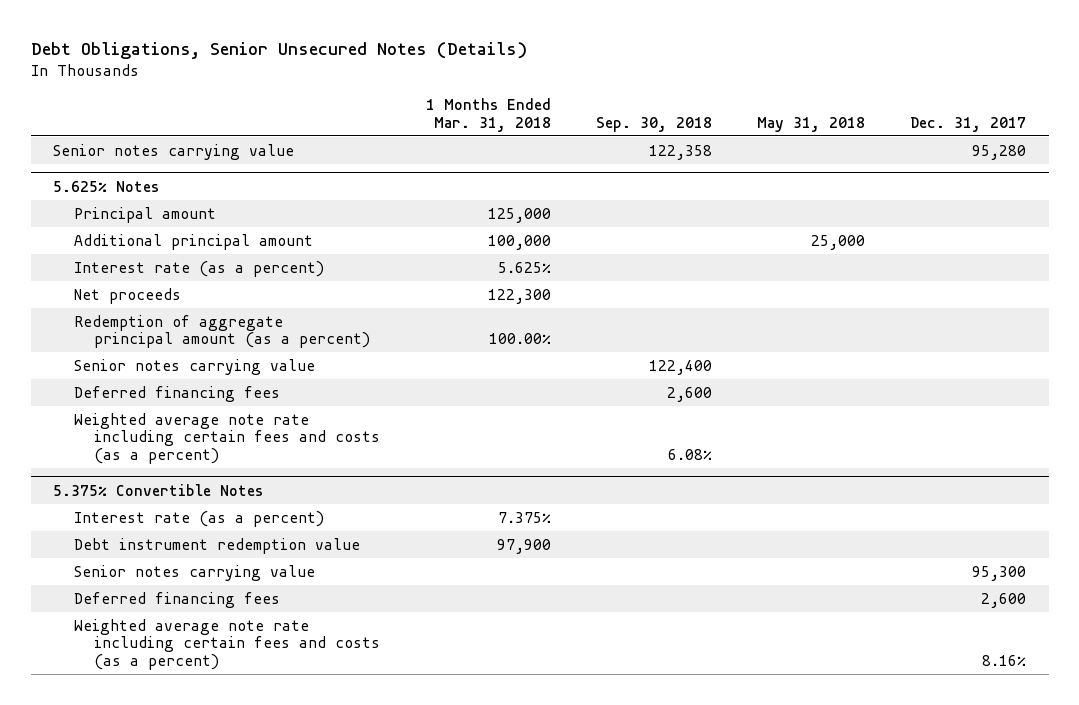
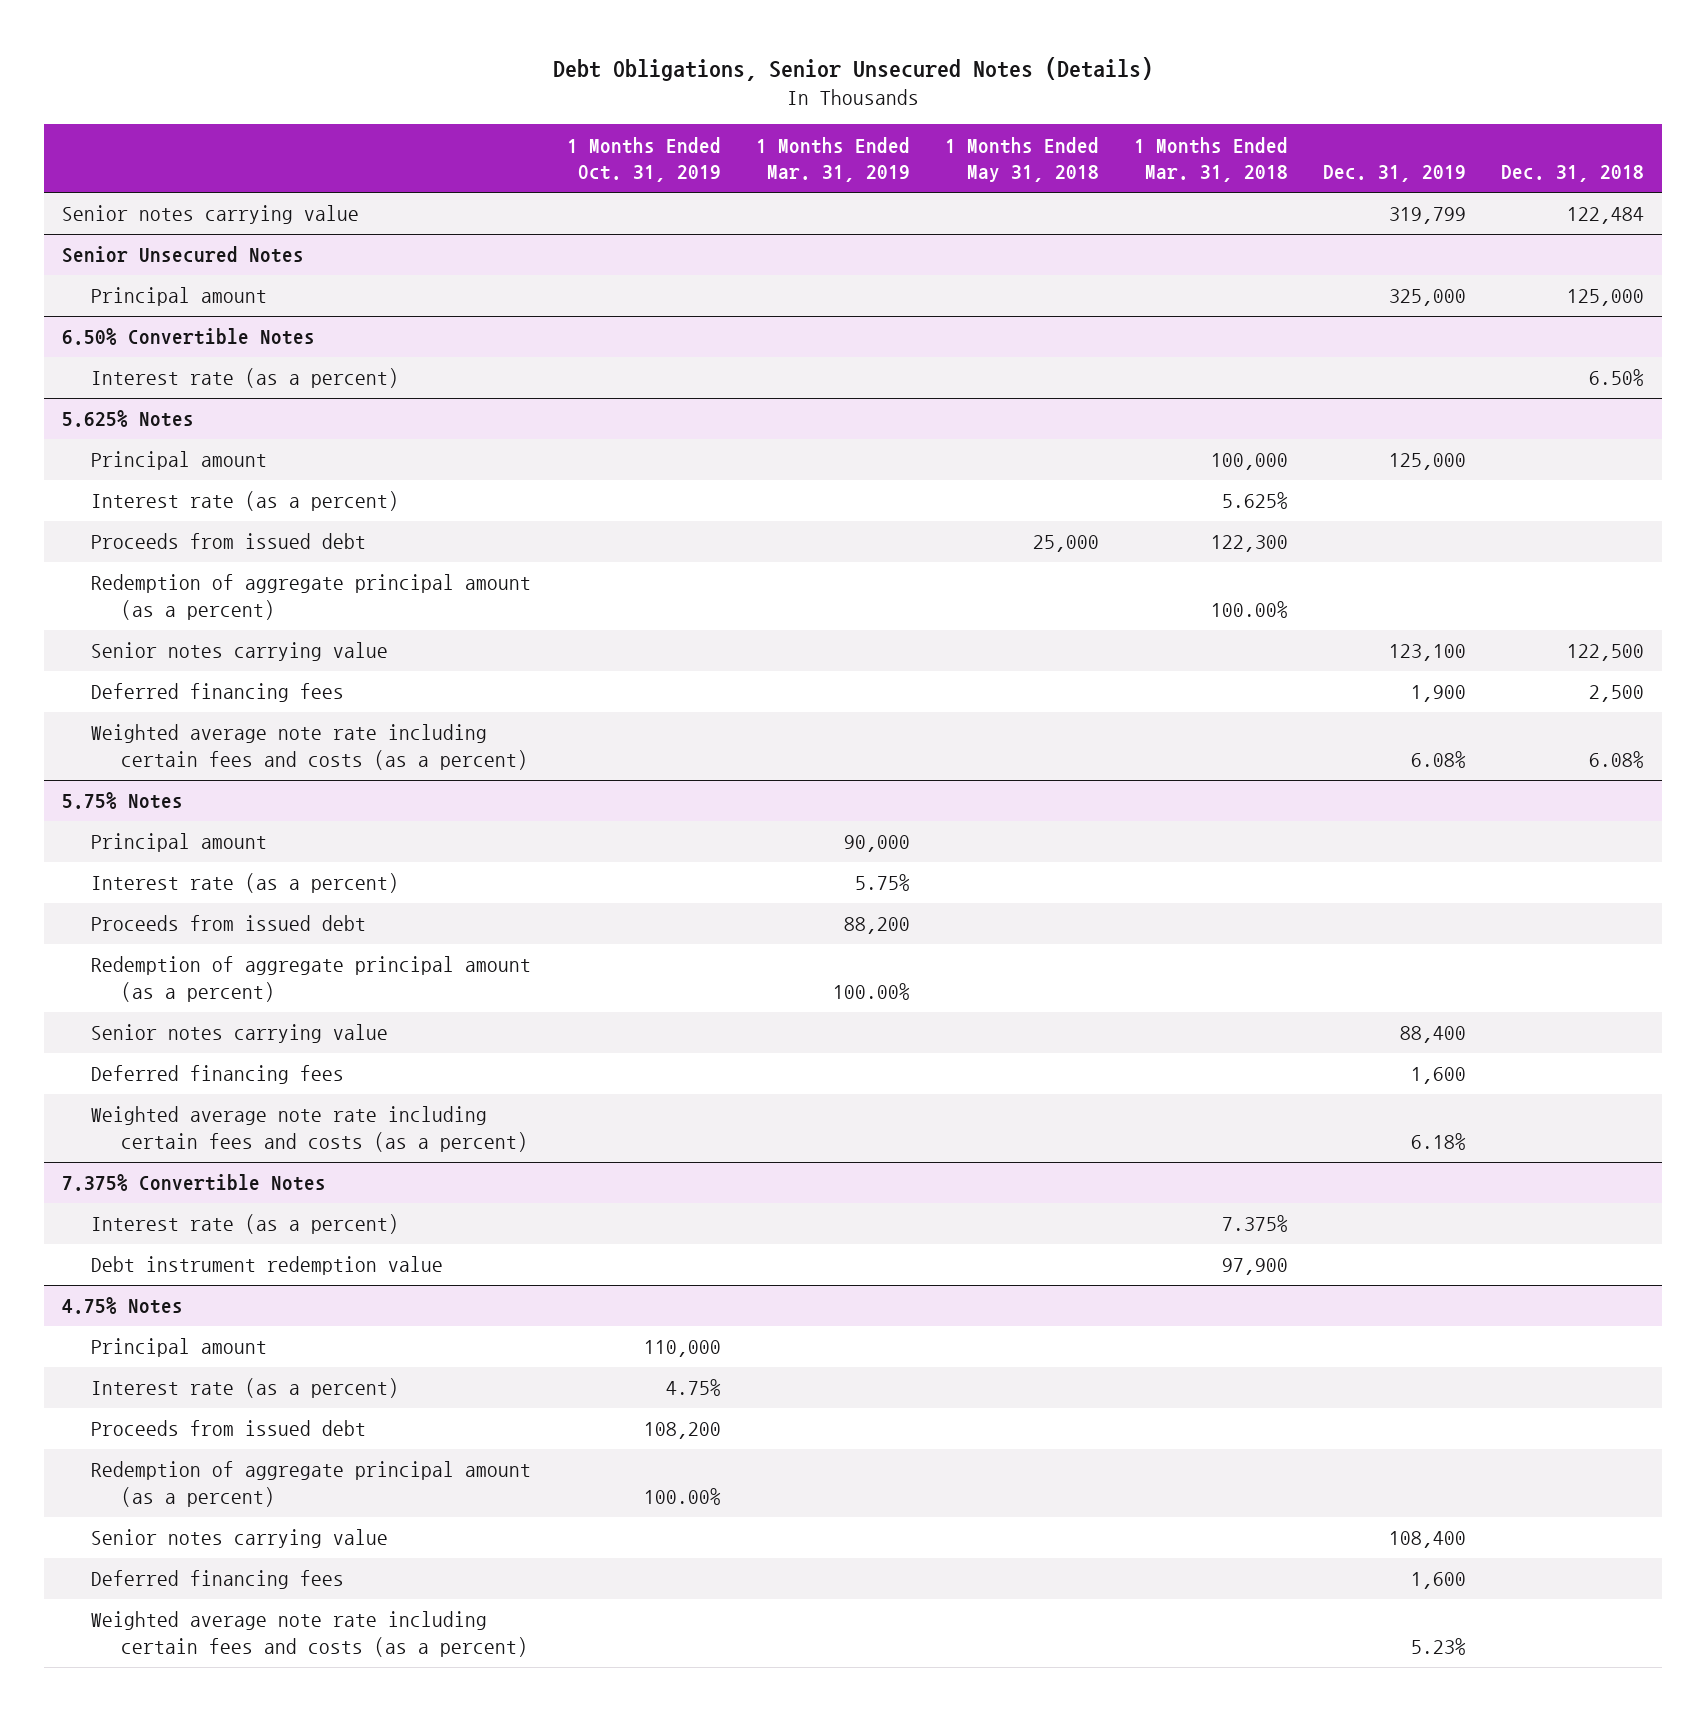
[595,116,712,132] Sep. 30, 2018 -> none
[756,116,865,132] May 31, 2018 -> none
[909,116,1026,132] Dec. 31, 2017 -> none
none -> [566,136,721,183] 1 Months Ended Oct. 31, 2019
none -> [755,136,910,183] 1 Months Ended Mar. 31, 2019
none -> [944,136,1099,183] 1 Months Ended May 31, 2018
none -> [1323,165,1467,183] Dec. 31, 2019
none -> [1501,165,1645,183] Dec. 31, 2018
none -> [61,246,304,264] Senior Unsecured Notes
none -> [91,287,268,307] Principal amount
none -> [61,328,315,346] 6.50% Convertible Notes
none -> [91,368,400,389] Interest rate (as a percent)
[73,233,313,250] Additional principal amount -> none
[487,207,551,223] 125,000 -> [1211,453,1289,471] 100,000
[73,287,181,304] Net proceeds -> [91,533,367,550] Proceeds from issued debt
none -> [61,792,183,810] 5.75% Notes
none -> [91,833,268,853] Principal amount
none -> [91,873,400,894] Interest rate (as a percent)
none -> [91,915,367,932] Proceeds from issued debt
none -> [91,956,532,1002] Redemption of aggregate principal amount (as a percent)
none -> [91,1024,389,1044] Senior notes carrying value
none -> [91,1065,345,1085] Deferred financing fees
none -> [91,1106,528,1152] Weighted average note rate including certain fees and costs (as a percent)
[53,483,264,496] 5.375% Convertible Notes -> [61,1174,326,1192] 7.375% Convertible Notes
[73,564,315,581] Senior notes carrying value -> none
[73,591,280,608] Deferred financing fees -> none
[73,618,381,671] Weighted average note rate including certain fees and costs (as a percent) -> none
none -> [61,1297,183,1315] 4.75% Notes
none -> [91,1338,268,1358] Principal amount
none -> [91,1378,400,1399] Interest rate (as a percent)
none -> [91,1420,367,1437] Proceeds from issued debt
none -> [91,1461,532,1507] Redemption of aggregate principal amount (as a percent)
none -> [91,1529,389,1549] Senior notes carrying value
none -> [91,1570,345,1590] Deferred financing fees
none -> [91,1611,528,1657] Weighted average note rate including certain fees and costs (as a percent)

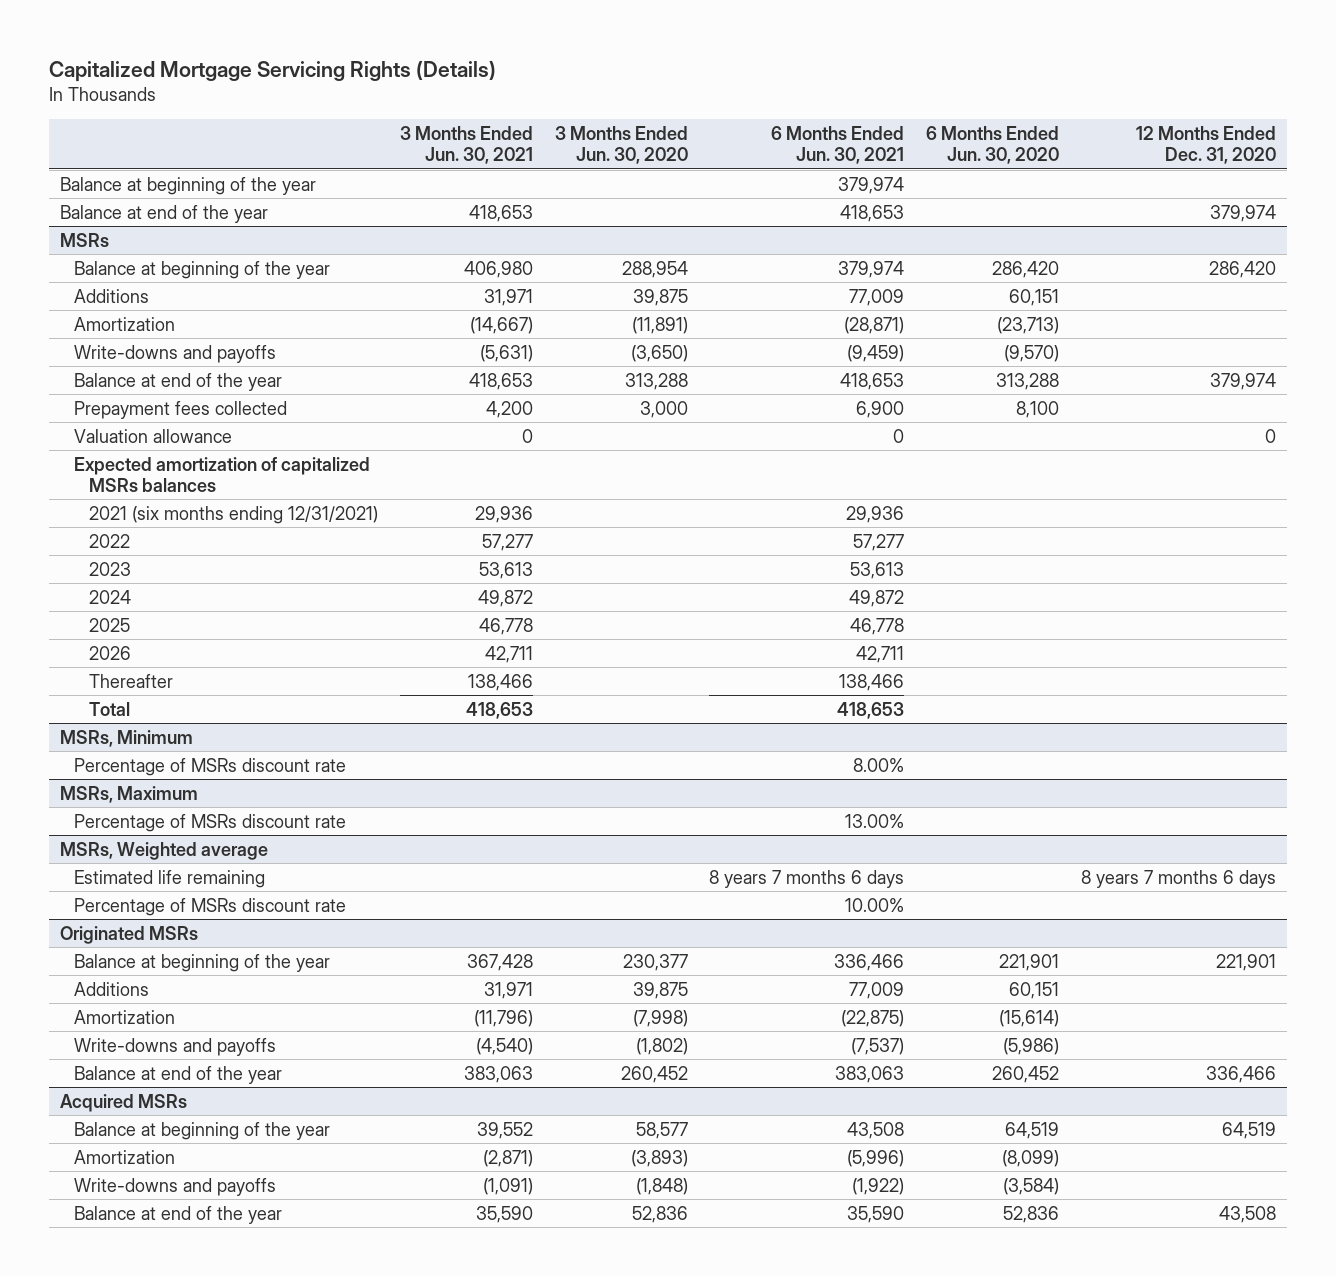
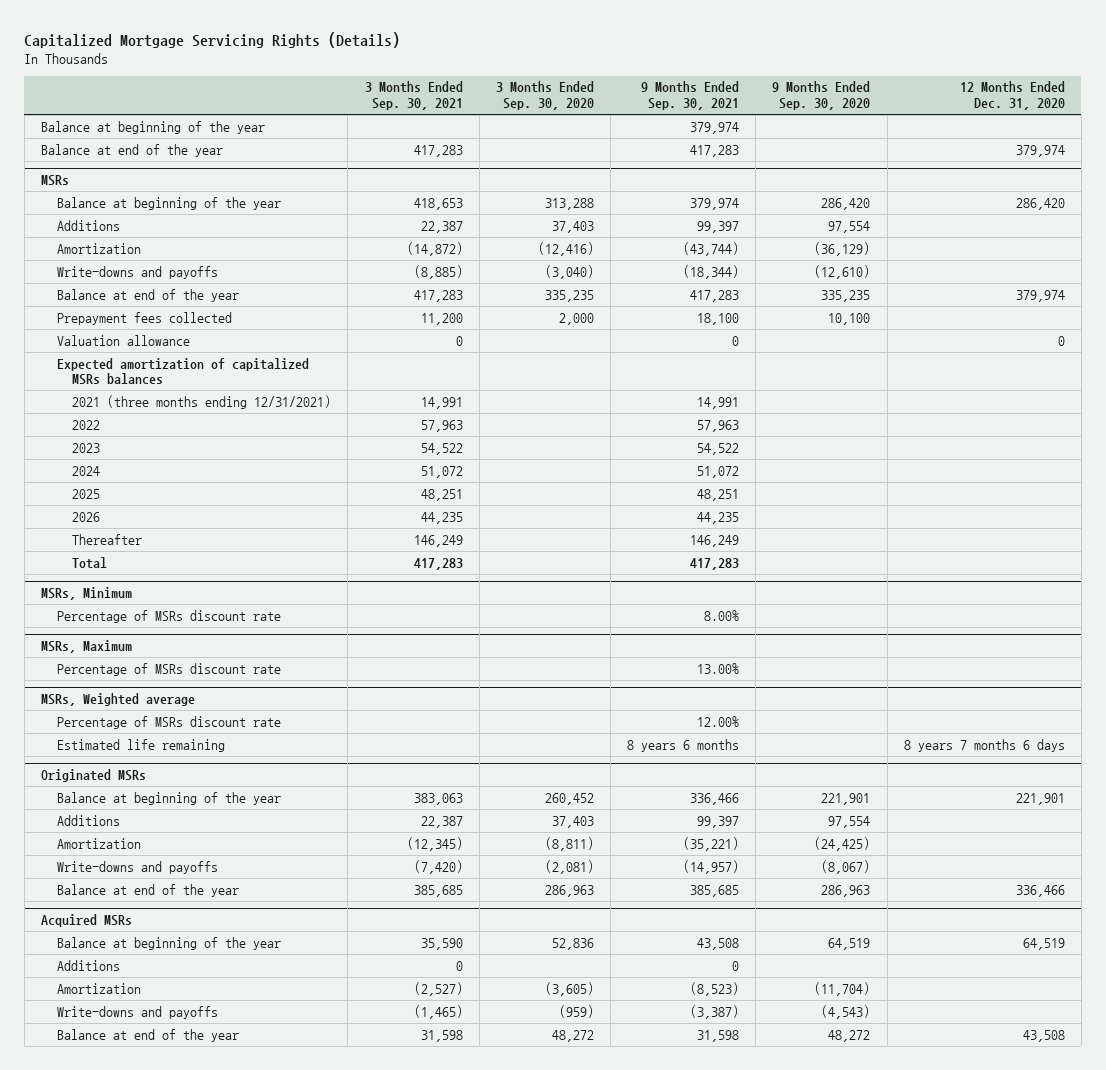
[399,126,533,165] 3 Months Ended Jun. 30, 2021 -> none
[554,126,688,165] 3 Months Ended Jun. 30, 2020 -> none
[771,126,905,165] 6 Months Ended Jun. 30, 2021 -> none
[926,126,1060,165] 6 Months Ended Jun. 30, 2020 -> none
none -> [364,81,463,111] 3 Months Ended Sep. 30, 2021
none -> [495,81,594,111] 3 Months Ended Sep. 30, 2020
none -> [641,81,740,111] 9 Months Ended Sep. 30, 2021
none -> [772,81,871,111] 9 Months Ended Sep. 30, 2020
[88,505,378,524] 2021 (six months ending 12/31/2021) -> [72,394,332,409] 2021 (three months ending 12/31/2021)
[74,869,266,888] Estimated life remaining -> [56,738,225,752] Estimated life remaining
none -> [56,959,120,971] Additions

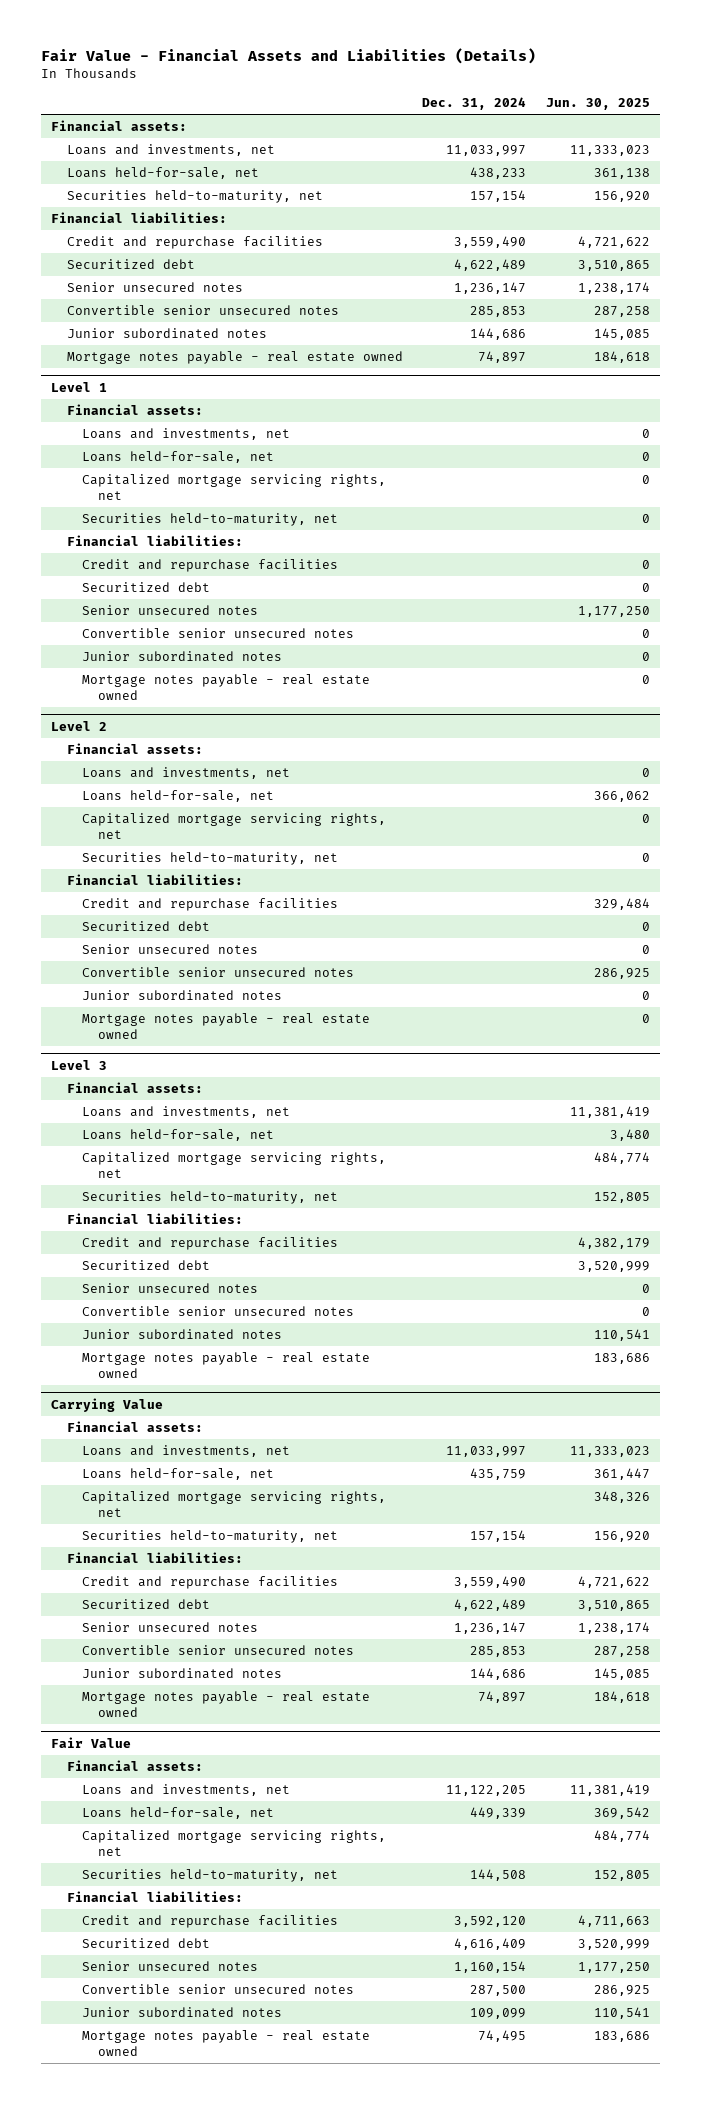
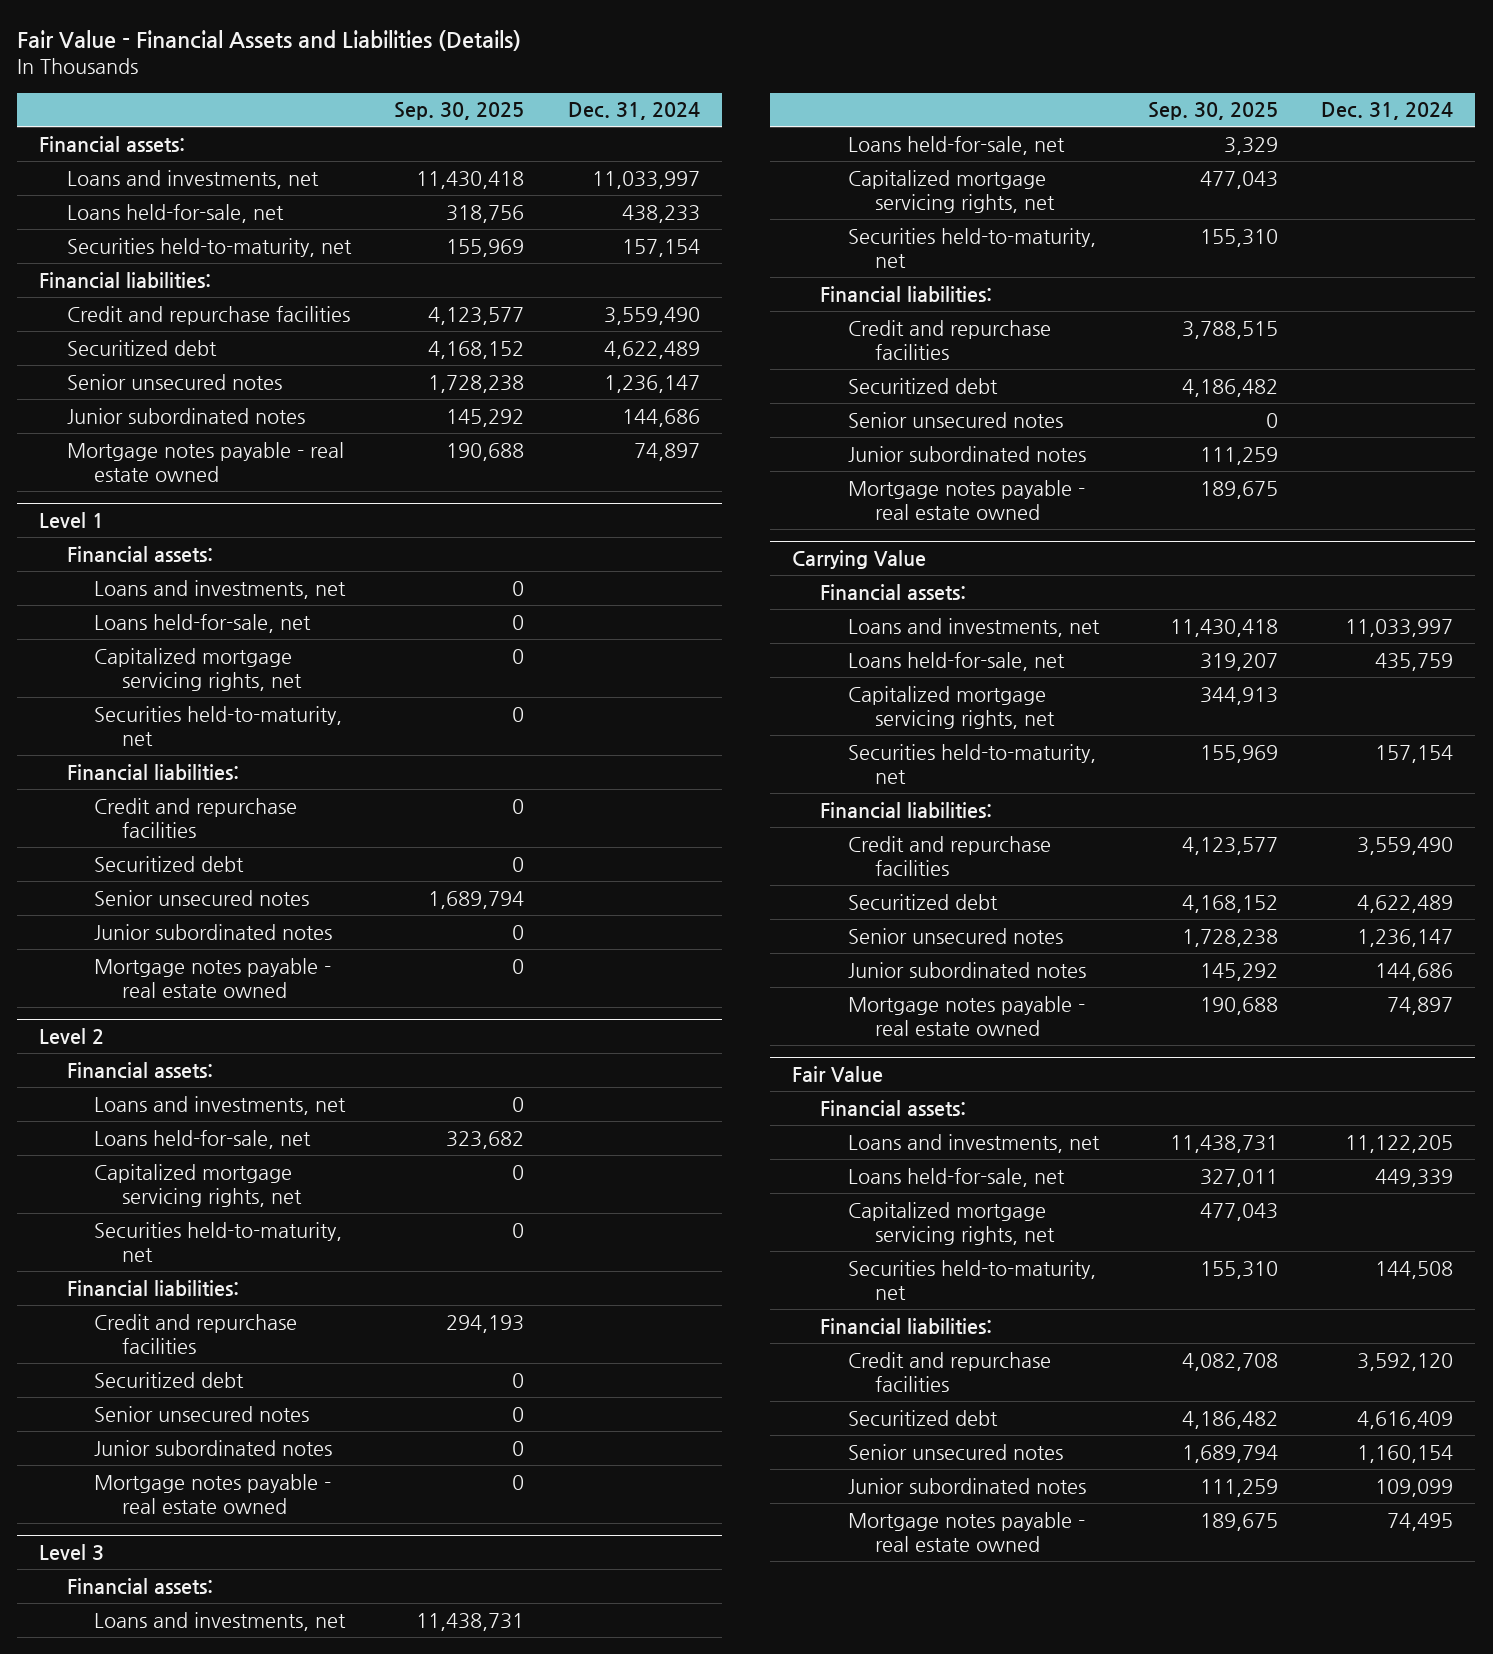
[546,98,651,111] Jun. 30, 2025 -> none
none -> [394,102,525,121] Sep. 30, 2025
[66,305,339,316] Convertible senior unsecured notes -> none
[82,628,355,639] Convertible senior unsecured notes -> none
[82,967,355,978] Convertible senior unsecured notes -> none
[82,1306,355,1317] Convertible senior unsecured notes -> none
[82,1645,355,1656] Convertible senior unsecured notes -> none
[82,1984,355,1995] Convertible senior unsecured notes -> none

